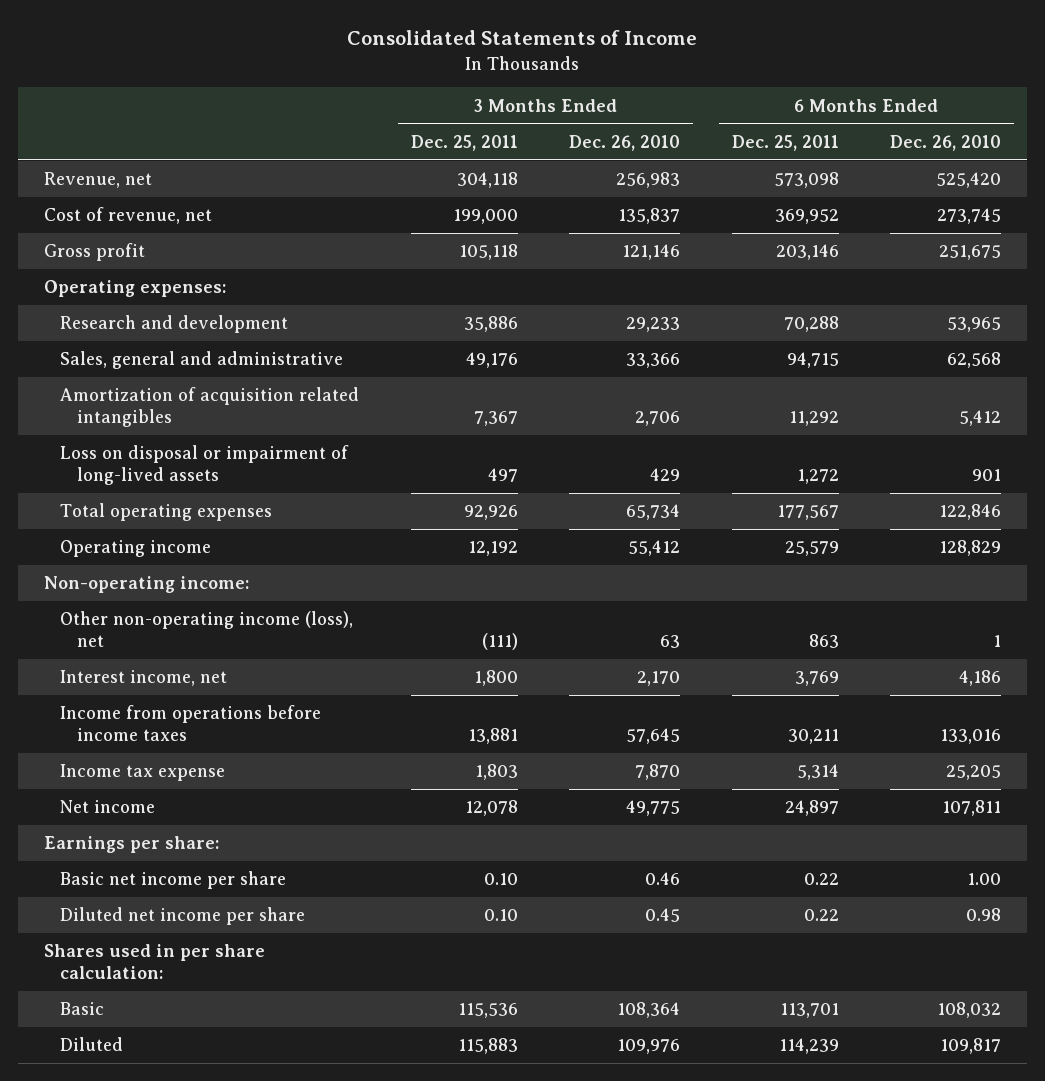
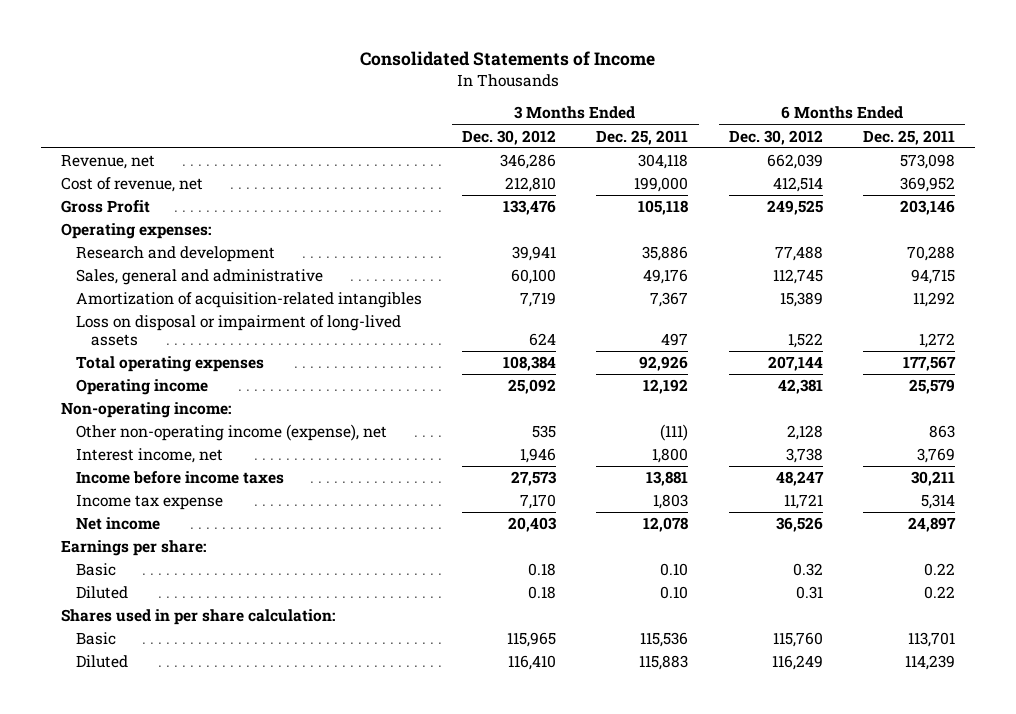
[569,134,681,151] Dec. 26, 2010 -> none
[889,134,1001,151] Dec. 26, 2010 -> none
none -> [462,129,557,145] Dec. 30, 2012
none -> [728,129,823,145] Dec. 30, 2012
[43,243,145,262] Gross profit -> [61,200,151,214] Gross Profit
[60,387,360,428] Amortization of acquisition related intangibles -> [76,292,423,309] Amortization of acquisition-related intangibles
[60,611,354,648] Other non-operating income (loss), net -> [76,424,388,442] Other non-operating income (expense), net
[60,705,322,742] Income from operations before income taxes -> [76,471,285,485] Income before income taxes
[60,871,287,890] Basic net income per share -> [76,563,117,577] Basic
[60,907,306,926] Diluted net income per share -> [76,586,129,600] Diluted

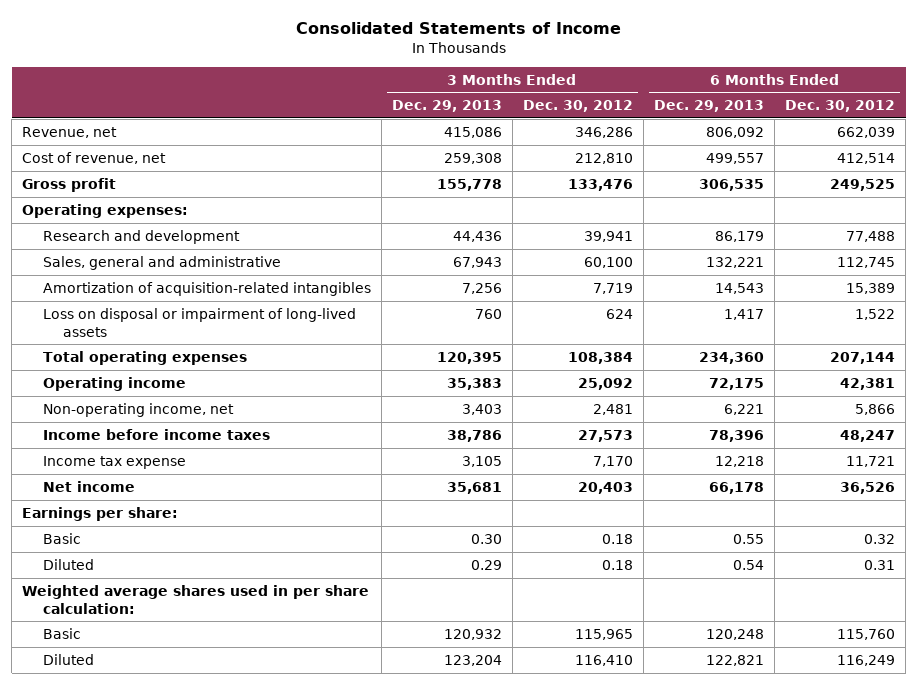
[596,129,689,145] Dec. 25, 2011 -> none
[862,129,955,145] Dec. 25, 2011 -> none
none -> [391,100,502,113] Dec. 29, 2013
none -> [653,100,764,113] Dec. 29, 2013
[61,200,151,214] Gross Profit -> [22,177,117,192] Gross profit
[61,402,232,419] Non-operating income: -> none
[76,448,224,464] Interest income, net -> none
[76,424,388,442] Other non-operating income (expense), net -> [42,402,234,417] Non-operating income, net
[532,425,557,439] 535 -> [592,403,633,415] 2,481
[786,425,823,441] 2,128 -> [855,403,896,415] 5,866
[61,609,336,626] Shares used in per share calculation: -> [22,584,370,614] Weighted average shares used in per share calculation:

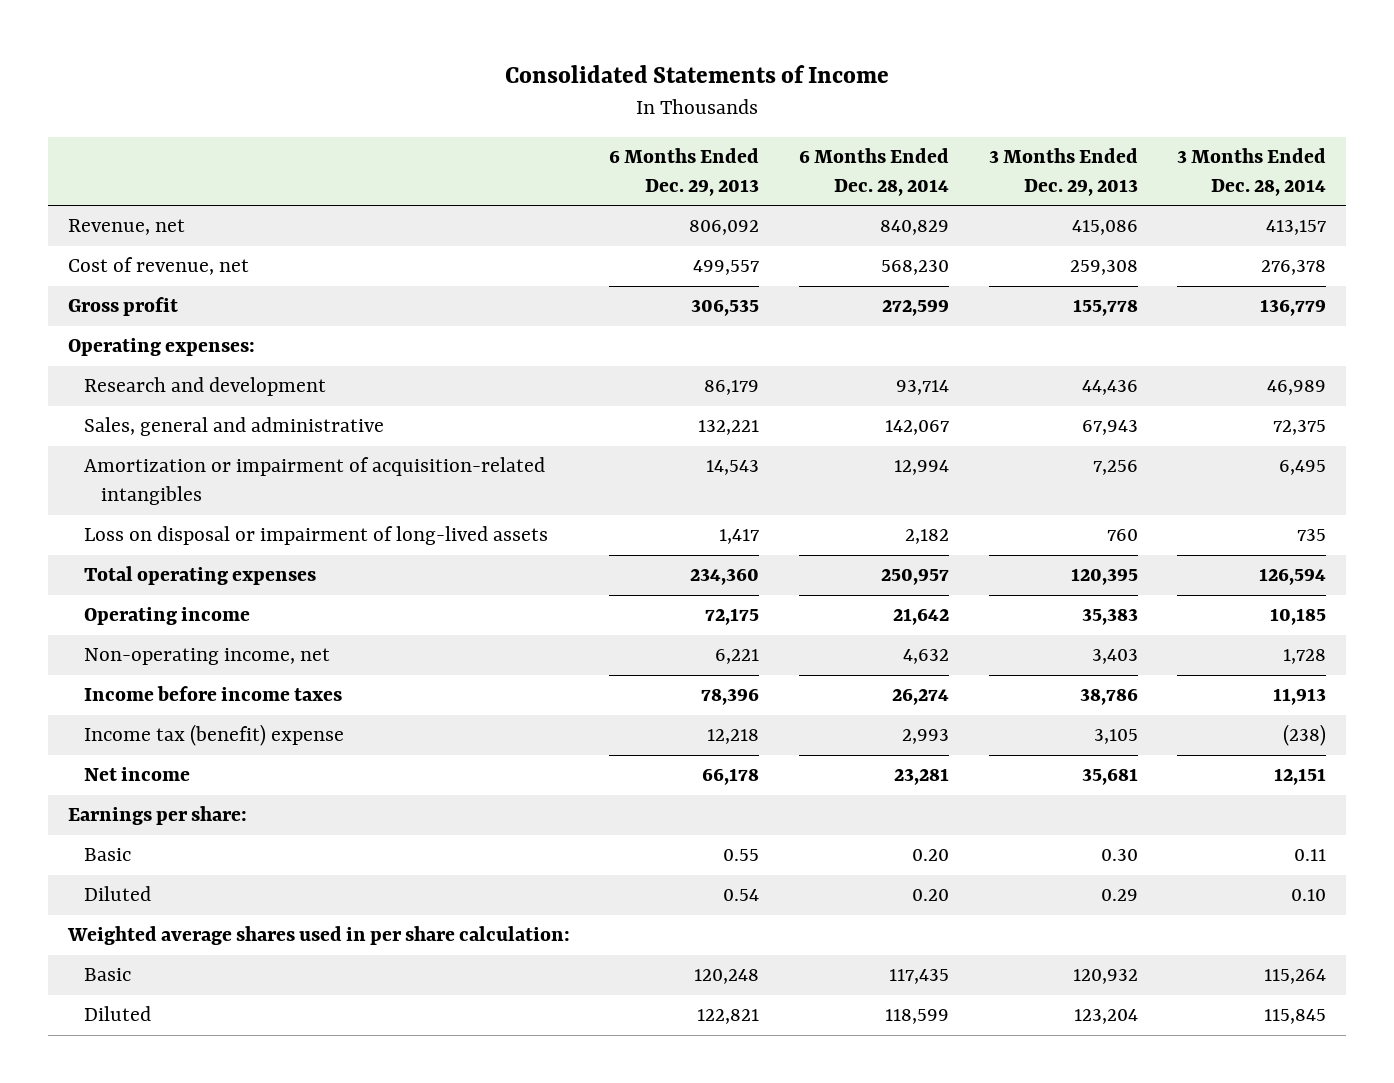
[522,100,633,113] Dec. 30, 2012 -> none
[785,100,896,113] Dec. 30, 2012 -> none
none -> [798,148,949,197] 6 Months Ended Dec. 28, 2014
none -> [1177,148,1327,197] 3 Months Ended Dec. 28, 2014
[42,281,371,296] Amortization of acquisition-related intangibles -> [84,457,546,506] Amortization or impairment of acquisition-related intangibles
[42,455,186,469] Income tax expense -> [84,724,345,747] Income tax (benefit) expense

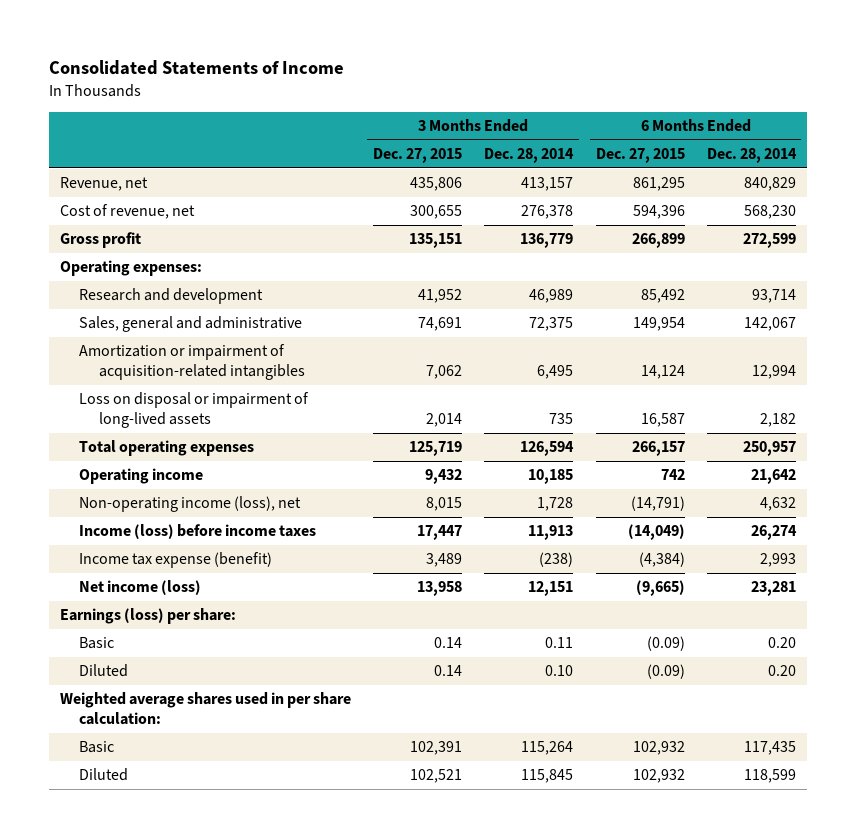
[609,148,760,197] 6 Months Ended Dec. 29, 2013 -> none
[988,148,1138,197] 3 Months Ended Dec. 29, 2013 -> none
none -> [373,148,463,164] Dec. 27, 2015
none -> [595,148,685,164] Dec. 27, 2015
[84,648,331,666] Non-operating income, net -> [79,496,302,513] Non-operating income (loss), net
[84,686,343,702] Income before income taxes -> [79,524,317,540] Income (loss) before income taxes
[84,724,345,747] Income tax (benefit) expense -> [79,552,273,569] Income tax expense (benefit)
[84,767,191,782] Net income -> [79,580,202,596] Net income (loss)
[67,806,247,826] Earnings per share: -> [59,608,236,625] Earnings (loss) per share:

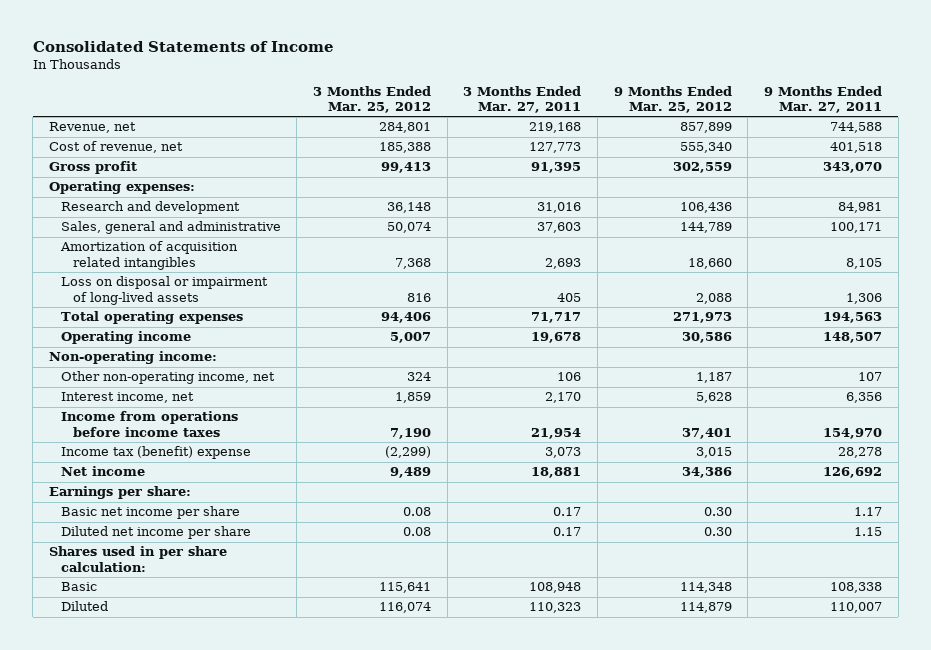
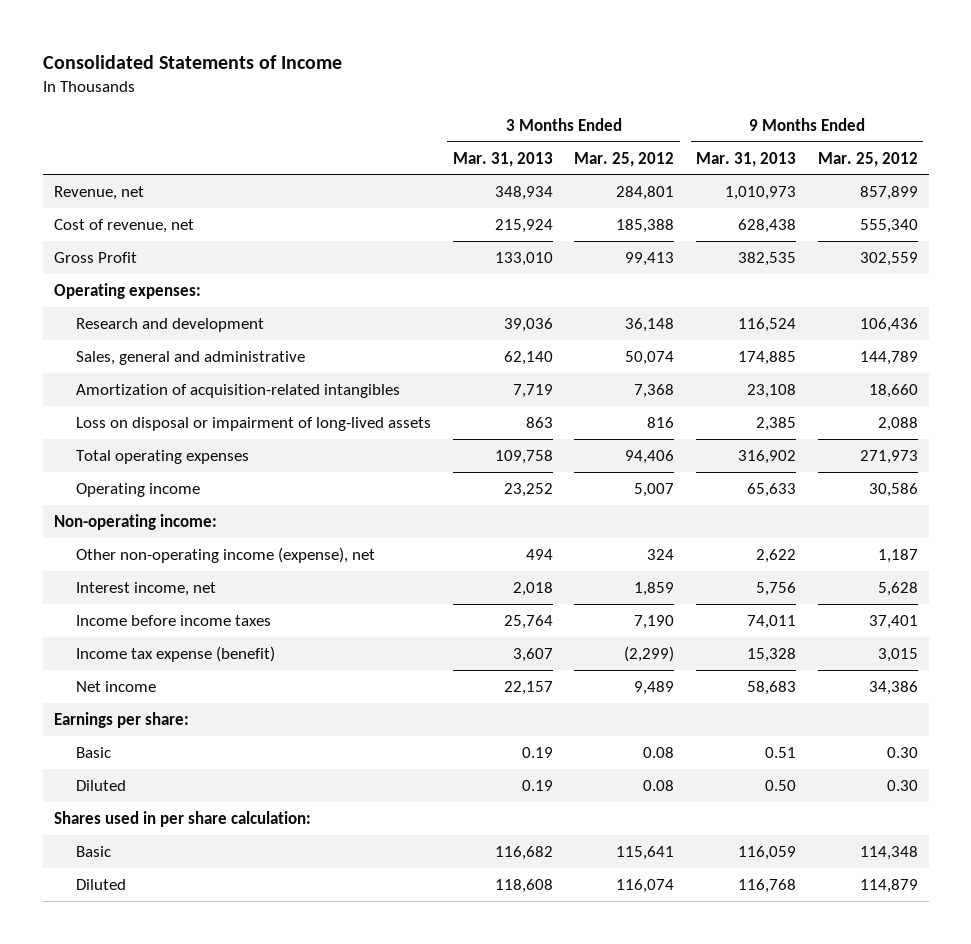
[463,85,582,114] 3 Months Ended Mar. 27, 2011 -> none
[764,85,883,114] 9 Months Ended Mar. 27, 2011 -> none
none -> [452,151,553,167] Mar. 31, 2013
none -> [696,151,797,167] Mar. 31, 2013
[48,161,137,175] Gross profit -> [53,251,137,263] Gross Profit
[59,241,238,270] Amortization of acquisition related intangibles -> [76,383,401,398] Amortization of acquisition-related intangibles
[60,371,275,385] Other non-operating income, net -> [76,546,376,563] Other non-operating income (expense), net
[60,411,238,437] Income from operations before income taxes -> [76,614,272,626] Income before income taxes
[60,446,251,460] Income tax (benefit) expense -> [76,645,276,662] Income tax expense (benefit)
[60,506,240,520] Basic net income per share -> [76,746,112,758] Basic
[60,526,251,540] Diluted net income per share -> [76,779,127,791] Diluted

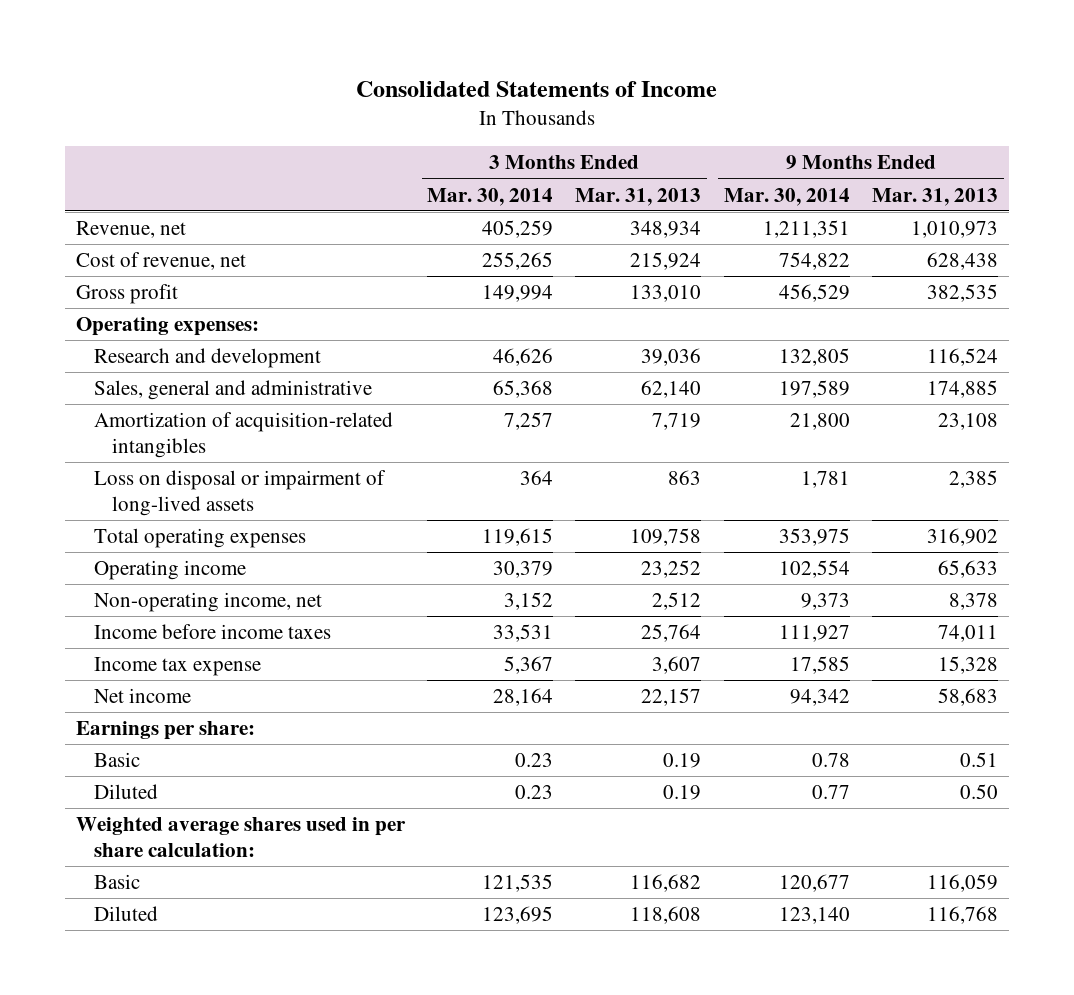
[574,151,675,167] Mar. 25, 2012 -> none
[817,151,918,167] Mar. 25, 2012 -> none
none -> [427,187,554,206] Mar. 30, 2014
none -> [723,187,850,206] Mar. 30, 2014
[53,251,137,263] Gross Profit -> [75,284,178,305] Gross profit
[53,513,217,530] Non-operating income: -> none
[76,581,217,596] Interest income, net -> none
[76,546,376,563] Other non-operating income (expense), net -> [94,592,323,613] Non-operating income, net
[525,548,553,560] 494 -> [652,592,702,611] 2,512
[756,548,797,563] 2,622 -> [949,593,999,611] 8,378
[76,645,276,662] Income tax expense (benefit) -> [94,657,262,677] Income tax expense
[53,810,311,827] Shares used in per share calculation: -> [75,817,406,857] Weighted average shares used in per share calculation:

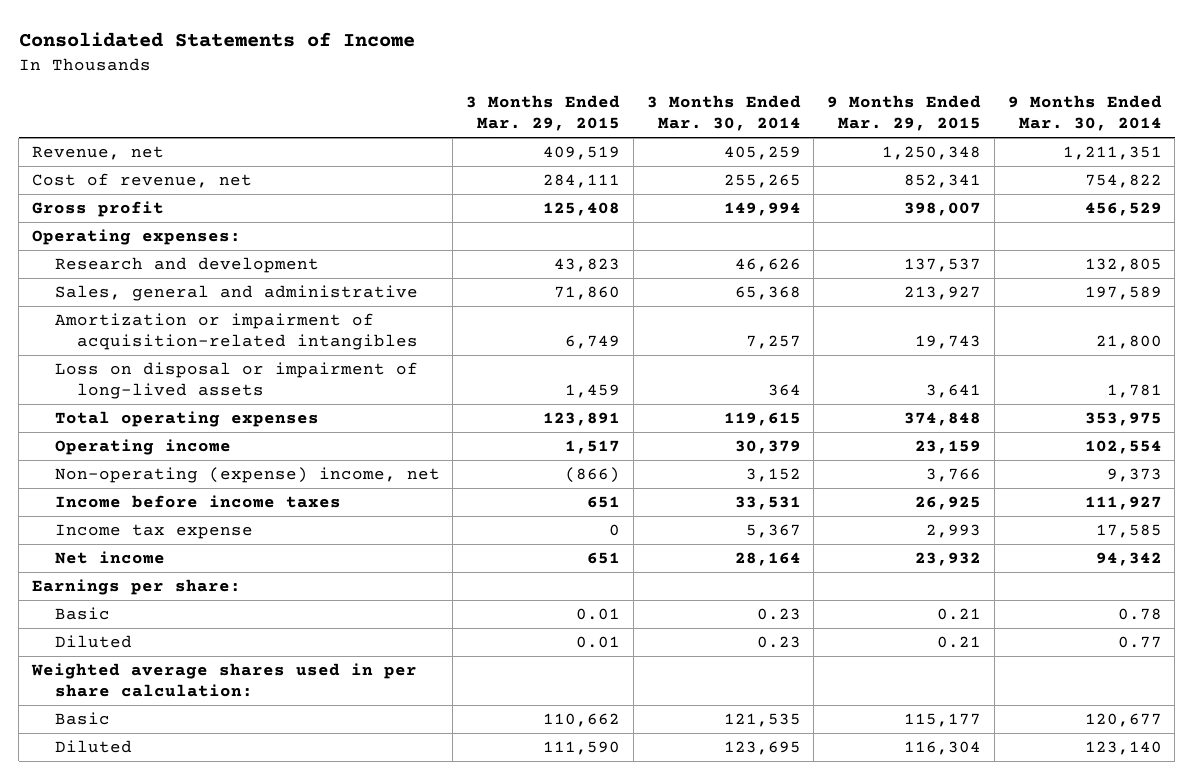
[575,187,702,206] Mar. 31, 2013 -> none
[872,187,999,206] Mar. 31, 2013 -> none
none -> [466,95,621,132] 3 Months Ended Mar. 29, 2015
none -> [827,95,982,132] 9 Months Ended Mar. 29, 2015
[94,412,394,458] Amortization of acquisition-related intangibles -> [54,313,419,351] Amortization or impairment of acquisition-related intangibles
[94,592,323,613] Non-operating income, net -> [54,467,440,484] Non-operating (expense) income, net

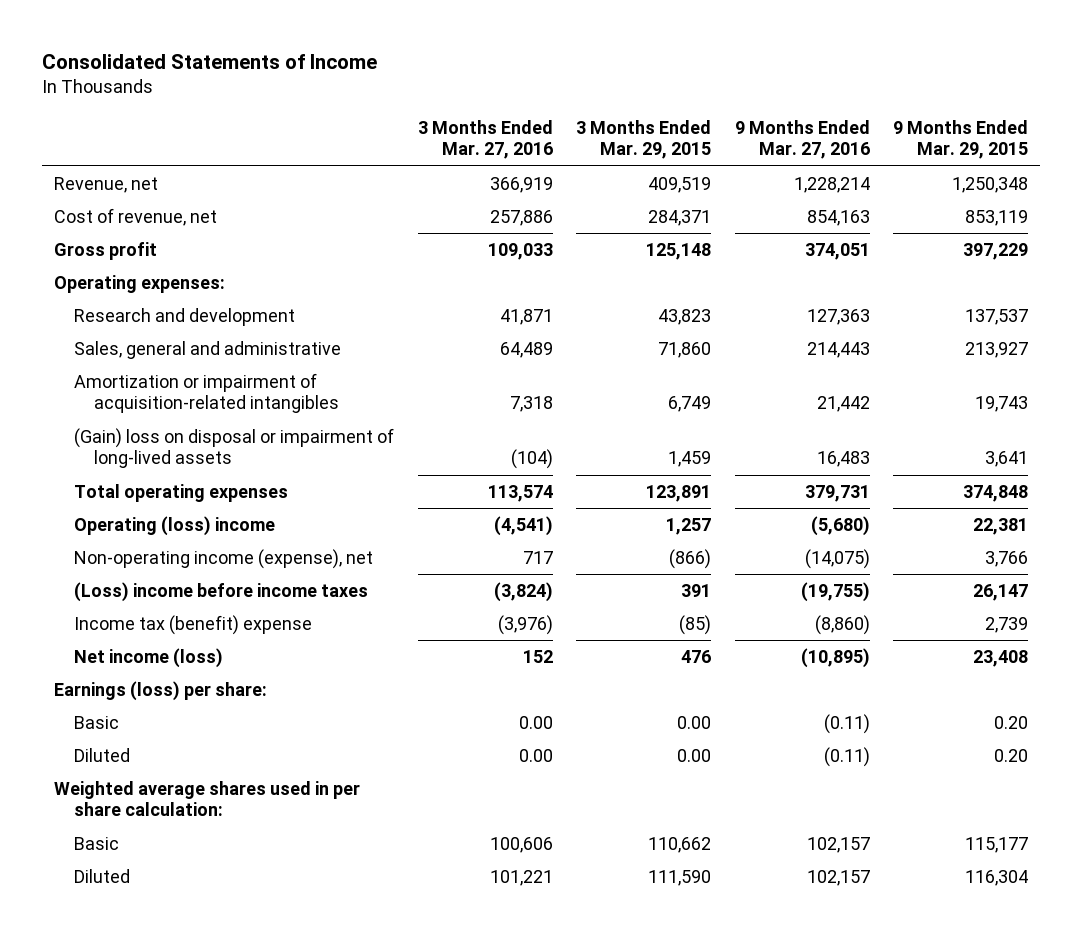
[646,95,801,132] 3 Months Ended Mar. 30, 2014 -> none
[1007,95,1162,132] 9 Months Ended Mar. 30, 2014 -> none
none -> [417,120,553,160] 3 Months Ended Mar. 27, 2016
none -> [734,120,870,160] 9 Months Ended Mar. 27, 2016
[543,174,621,189] 284,111 -> [648,210,712,227] 284,371
[904,174,982,189] 852,341 -> [965,210,1029,227] 853,119
[543,202,621,217] 125,408 -> [646,243,712,261] 125,148
[904,202,982,217] 398,007 -> [963,243,1029,261] 397,229
[54,362,418,400] Loss on disposal or impairment of long-lived assets -> [73,428,394,469] (Gain) loss on disposal or impairment of long-lived assets
[54,439,231,456] Operating income -> [73,516,275,537] Operating (loss) income
[565,440,621,455] 1,517 -> [666,518,712,536] 1,257
[915,440,982,455] 23,159 -> [973,518,1029,536] 22,381
[54,467,440,484] Non-operating (expense) income, net -> [73,549,373,570] Non-operating income (expense), net
[54,495,341,509] Income before income taxes -> [73,582,368,603] (Loss) income before income taxes
[587,496,621,509] 651 -> [681,584,712,598] 391
[915,496,982,511] 26,925 -> [973,584,1029,602] 26,147
[54,524,253,540] Income tax expense -> [73,615,312,636] Income tax (benefit) expense
[609,524,621,537] 0 -> [679,615,712,636] (85)
[926,524,982,539] 2,993 -> [985,617,1029,634] 2,739
[54,551,165,565] Net income -> [73,648,223,669] Net income (loss)
[587,552,621,565] 651 -> [681,650,712,664] 476
[915,552,982,567] 23,932 -> [973,650,1029,668] 23,408
[32,579,242,596] Earnings per share: -> [53,681,267,702] Earnings (loss) per share:
[576,608,621,621] 0.01 -> [677,716,712,730] 0.00
[937,608,982,621] 0.21 -> [994,716,1029,730] 0.20
[576,636,621,649] 0.01 -> [677,749,712,763] 0.00
[937,636,982,649] 0.21 -> [994,749,1029,763] 0.20

